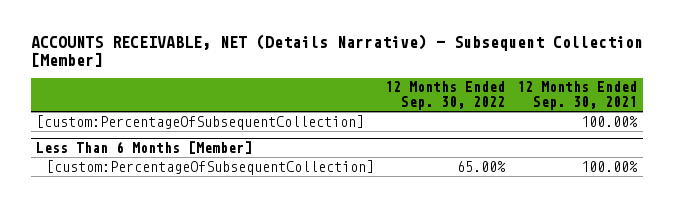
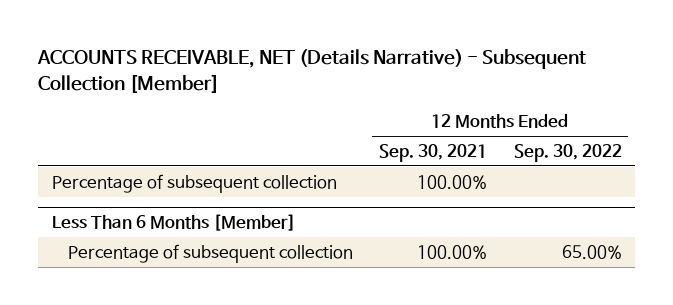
[36,114,365,130] [custom:PercentageOfSubsequentCollection] -> [51,173,337,193] Percentage of subsequent collection
[45,159,374,175] [custom:PercentageOfSubsequentCollection] -> [67,243,353,263] Percentage of subsequent collection

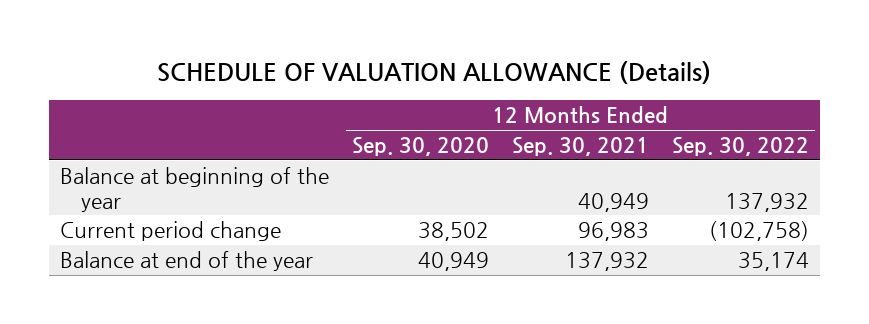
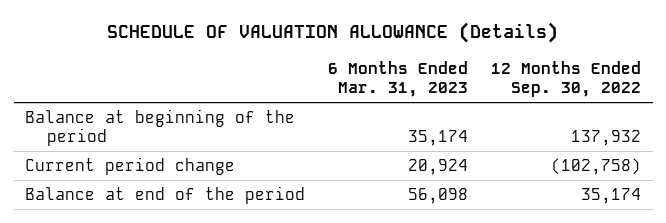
[352,137,490,157] Sep. 30, 2020 -> none
[511,137,649,157] Sep. 30, 2021 -> none
none -> [328,61,469,98] 6 Months Ended Mar. 31, 2023
[60,166,330,212] Balance at beginning of the year -> [25,109,296,147] Balance at beginning of the period
[60,250,314,271] Balance at end of the year -> [25,186,306,205] Balance at end of the period

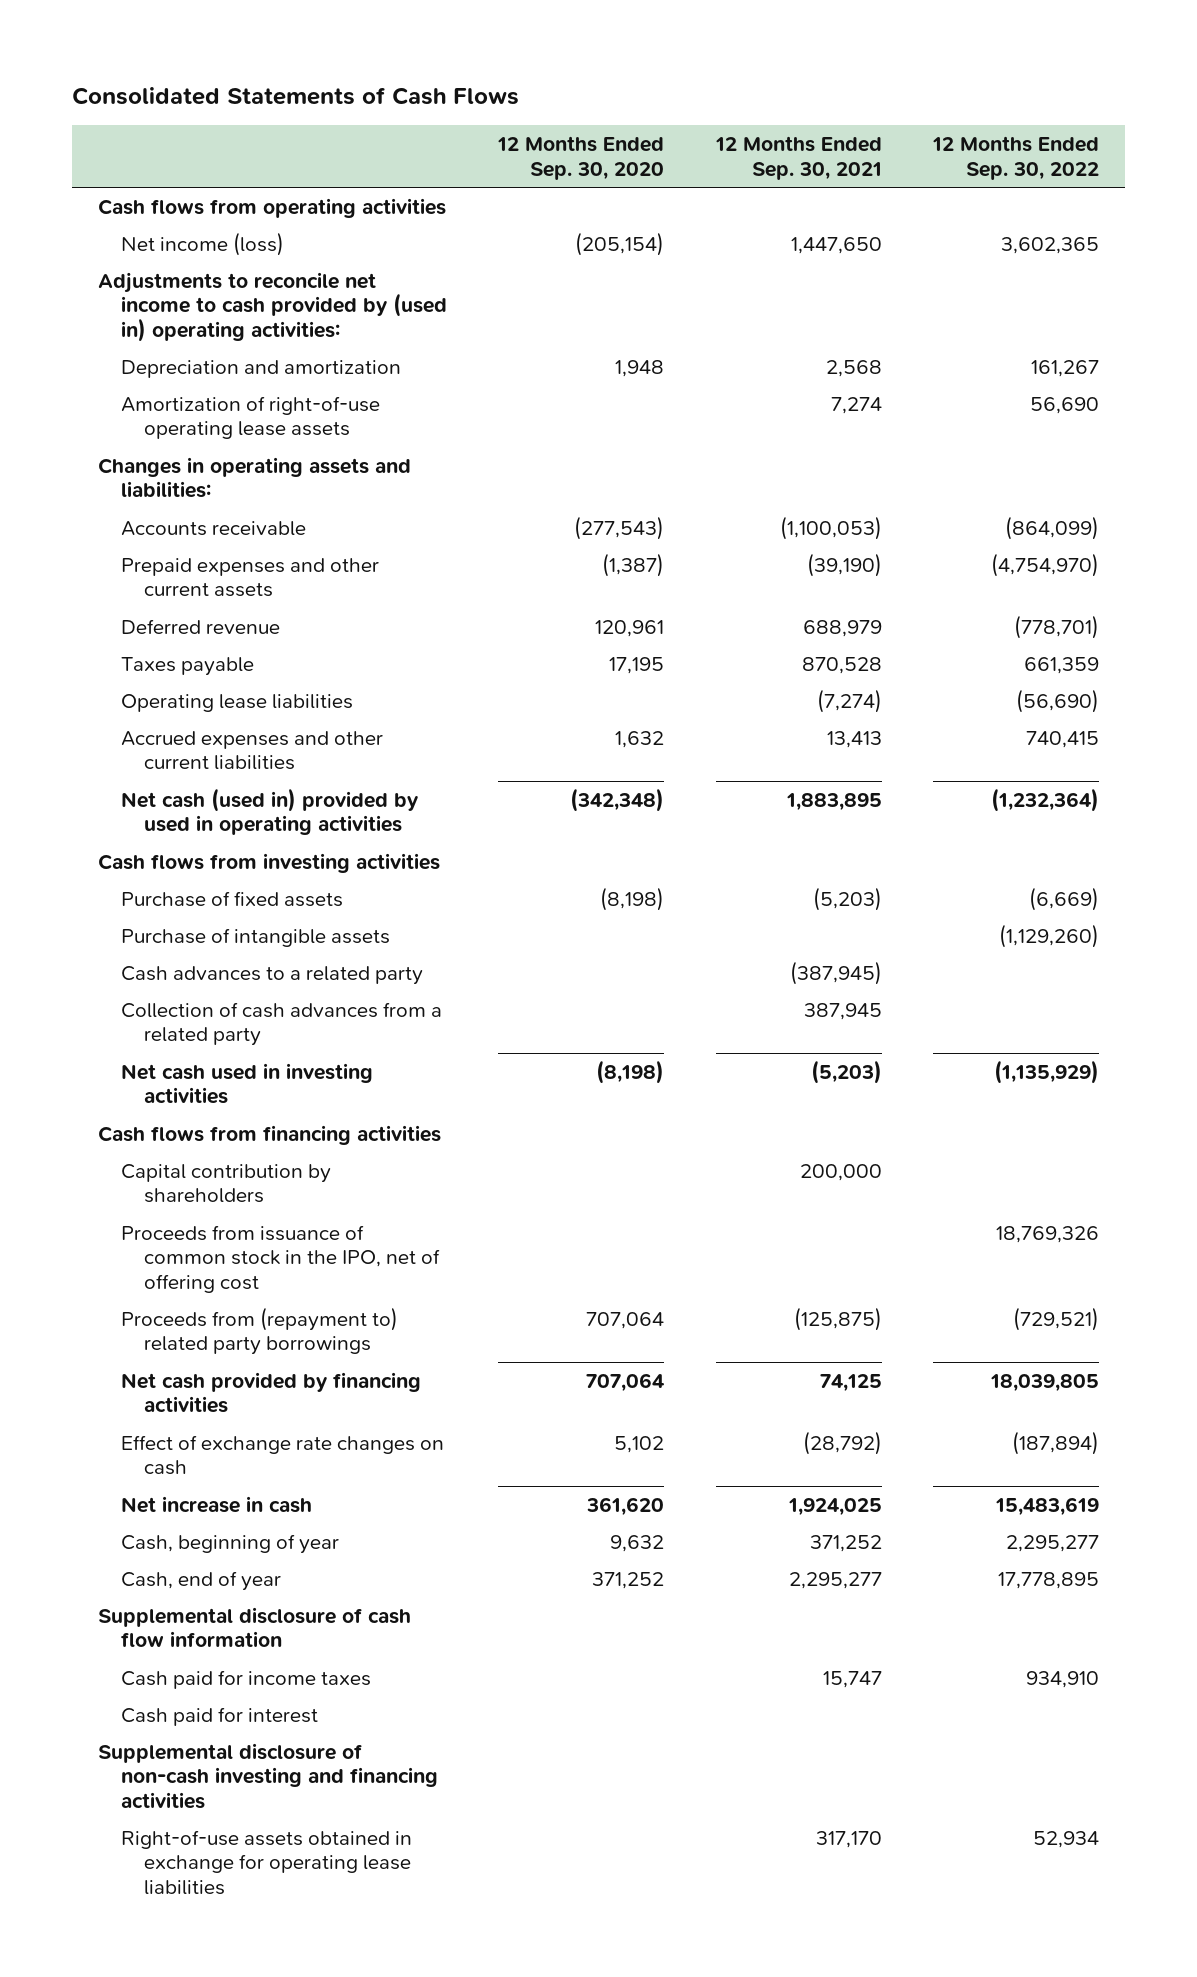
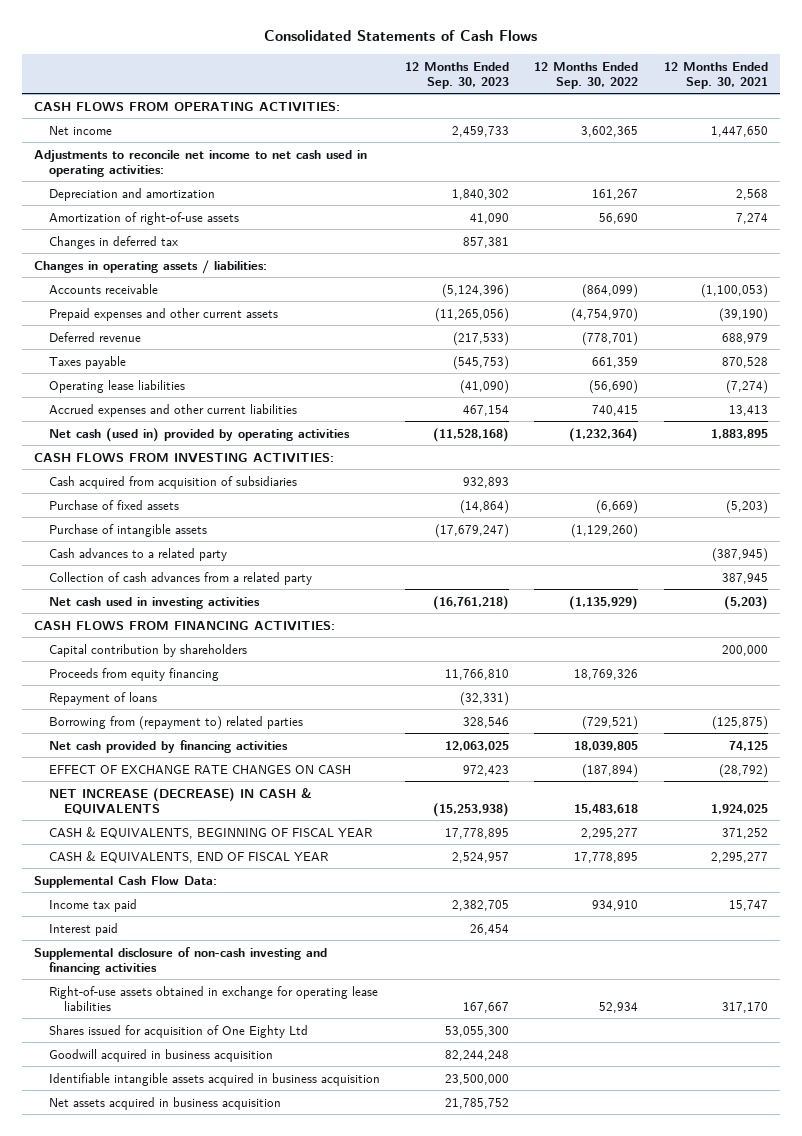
[497,135,665,180] 12 Months Ended Sep. 30, 2020 -> none
none -> [405,61,510,89] 12 Months Ended Sep. 30, 2023
[97,197,446,218] Cash flows from operating activities -> [34,101,341,112] CASH FLOWS FROM OPERATING ACTIVITIES:
[120,231,284,256] Net income (loss) -> [48,125,112,135] Net income
[97,271,447,343] Adjustments to reconcile net income to cash provided by (used in) operating activities: -> [34,149,368,177] Adjustments to reconcile net income to net cash used in operating activities:
[120,395,380,440] Amortization of right-of-use operating lease assets -> [48,211,239,225] Amortization of right-of-use assets
none -> [48,235,178,249] Changes in deferred tax
[97,456,411,499] Changes in operating assets and liabilities: -> [34,259,268,274] Changes in operating assets / liabilities:
[120,787,419,836] Net cash (used in) provided by used in operating activities -> [48,427,350,442] Net cash (used in) provided by operating activities
[97,852,440,873] Cash flows from investing activities -> [34,452,335,463] CASH FLOWS FROM INVESTING ACTIVITIES:
none -> [48,475,297,489] Cash acquired from acquisition of subsidiaries
[97,1124,441,1145] Cash flows from financing activities -> [34,620,336,631] CASH FLOWS FROM FINANCING ACTIVITIES:
[120,1224,440,1294] Proceeds from issuance of common stock in the IPO, net of offering cost -> [48,667,219,681] Proceeds from equity financing
none -> [48,691,157,705] Repayment of loans
[120,1306,398,1356] Proceeds from (repayment to) related party borrowings -> [48,715,303,730] Borrowing from (repayment to) related parties
[120,1434,444,1476] Effect of exchange rate changes on cash -> [48,764,351,774] EFFECT OF EXCHANGE RATE CHANGES ON CASH
[120,1495,312,1513] Net increase in cash -> [48,787,312,815] NET INCREASE (DECREASE) IN CASH & EQUIVALENTS
[995,1496,1100,1516] 15,483,619 -> [574,803,639,814] 15,483,618
[120,1533,339,1554] Cash, beginning of year -> [48,826,373,839] CASH & EQUIVALENTS, BEGINNING OF FISCAL YEAR
[120,1570,281,1591] Cash, end of year -> [48,850,329,863] CASH & EQUIVALENTS, END OF FISCAL YEAR
[97,1606,411,1648] Supplemental disclosure of cash flow information -> [34,875,218,888] Supplemental Cash Flow Data:
[120,1669,371,1689] Cash paid for income taxes -> [48,898,137,912] Income tax paid
[120,1706,318,1726] Cash paid for interest -> [48,922,118,936] Interest paid
none -> [48,1024,308,1038] Shares issued for acquisition of One Eighty Ltd
none -> [48,1048,273,1062] Goodwill acquired in business acquisition
none -> [48,1072,380,1086] Identifiable intangible assets acquired in business acquisition
none -> [48,1096,281,1110] Net assets acquired in business acquisition

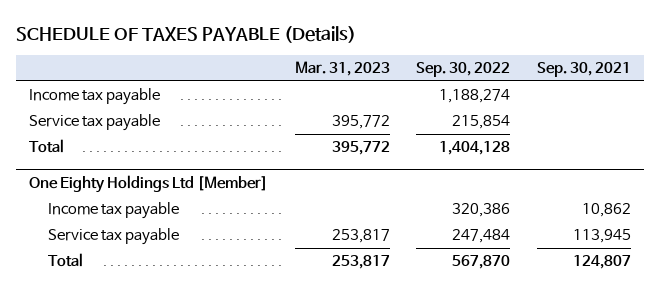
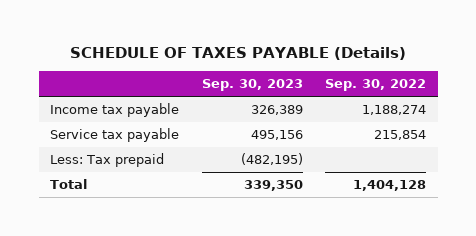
[294,61,390,77] Mar. 31, 2023 -> none
[536,62,631,78] Sep. 30, 2021 -> none
none -> [201,79,303,92] Sep. 30, 2023
none -> [50,153,165,168] Less: Tax prepaid
[29,175,269,194] One Eighty Holdings Ltd [Member] -> none
[47,202,179,220] Income tax payable -> none
[47,228,179,246] Service tax payable -> none
[47,253,83,268] Total -> none

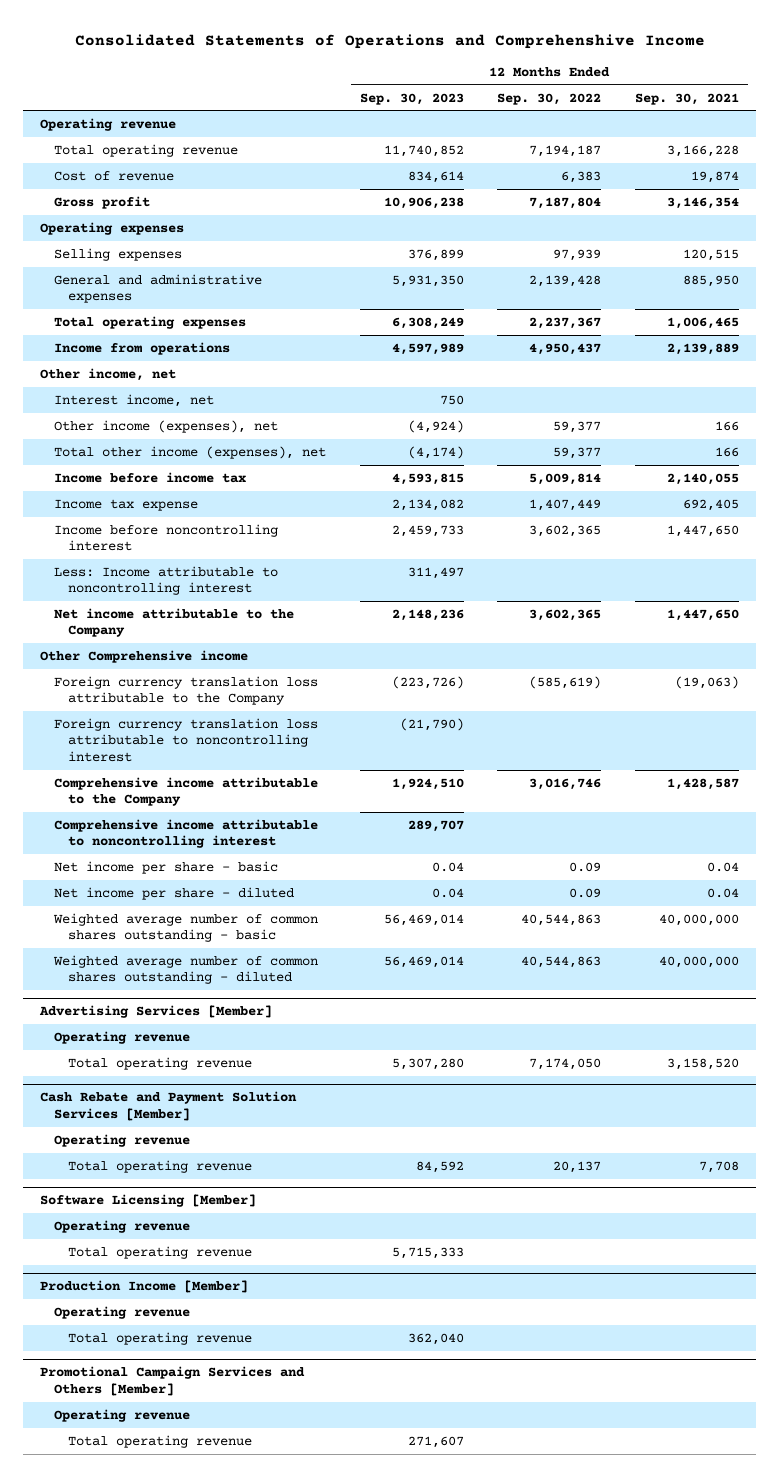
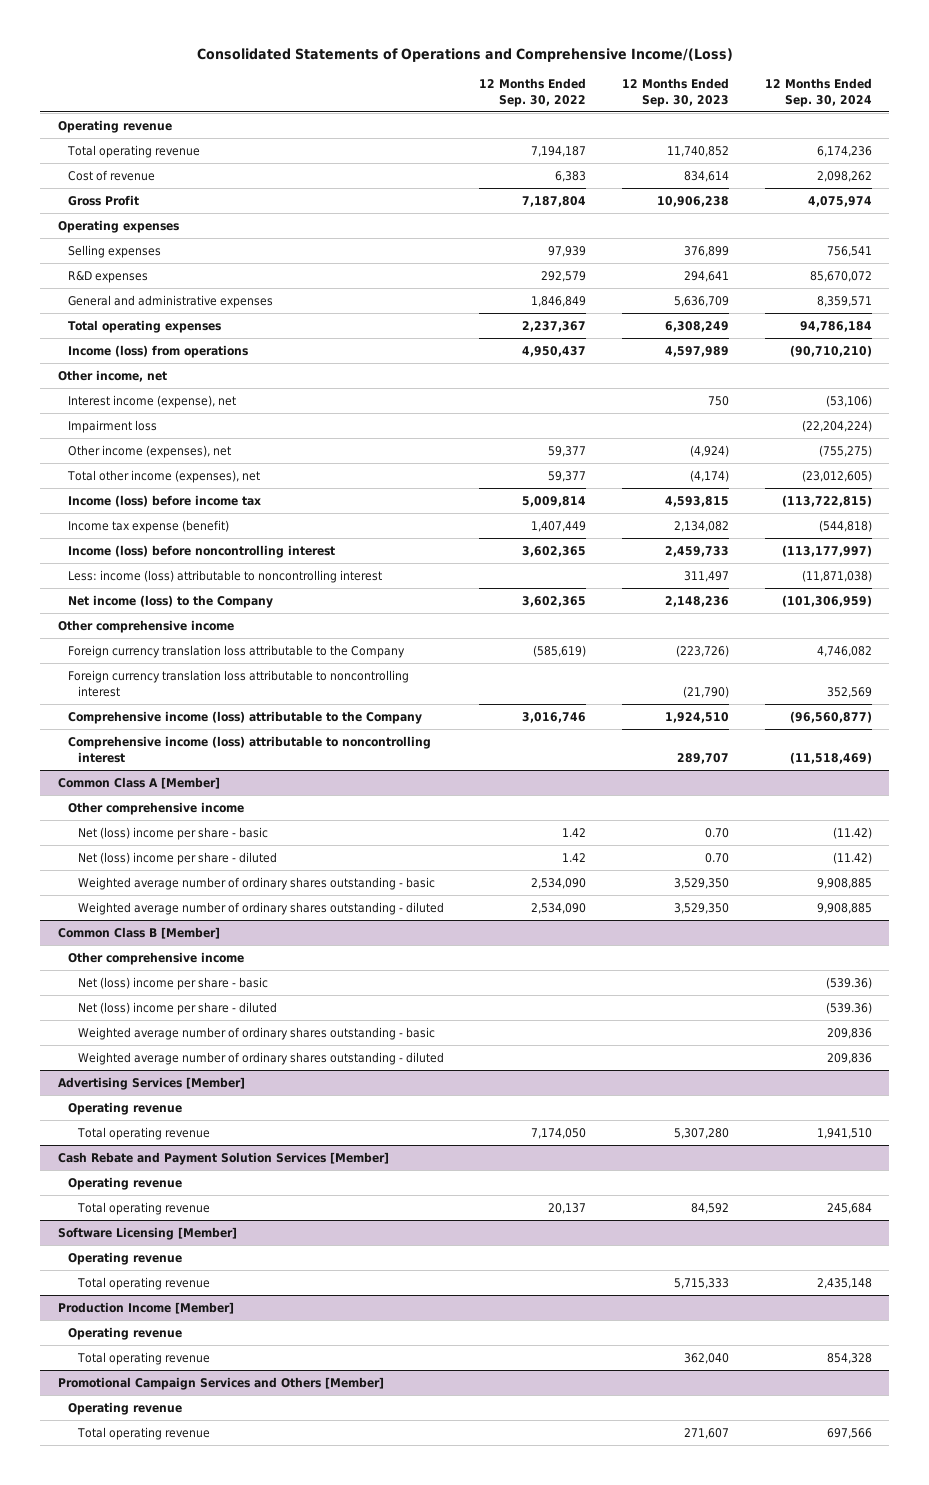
[74,33,705,49] Consolidated Statements of Operations and Comprehenshive Income -> [196,47,733,62] Consolidated Statements of Operations and Comprehensive Income/(Loss)
[635,92,740,105] Sep. 30, 2021 -> none
none -> [764,78,872,107] 12 Months Ended Sep. 30, 2024
[54,195,151,209] Gross profit -> [67,194,139,206] Gross Profit
none -> [67,270,148,283] R&D expenses
[391,274,464,287] 5,931,350 -> [673,295,729,307] 5,636,709
[529,274,602,287] 2,139,428 -> [531,295,587,307] 1,846,849
[54,341,231,355] Income from operations -> [67,344,248,358] Income (loss) from operations
[54,393,215,407] Interest income, net -> [67,394,236,408] Interest income (expense), net
none -> [67,419,157,433] Impairment loss
[54,471,247,483] Income before income tax -> [67,494,261,507] Income (loss) before income tax
[54,498,199,511] Income tax expense -> [67,519,229,533] Income tax expense (benefit)
[54,523,279,552] Income before noncontrolling interest -> [67,544,335,558] Income (loss) before noncontrolling interest
[54,565,279,596] Less: Income attributable to noncontrolling interest -> [67,569,382,583] Less: income (loss) attributable to noncontrolling interest
[54,607,295,638] Net income attributable to the Company -> [67,594,273,608] Net income (loss) to the Company
[40,649,249,663] Other Comprehensive income -> [57,619,234,633] Other comprehensive income
[54,776,319,807] Comprehensive income attributable to the Company -> [67,710,422,724] Comprehensive income (loss) attributable to the Company
[54,818,319,849] Comprehensive income attributable to noncontrolling interest -> [67,735,431,763] Comprehensive income (loss) attributable to noncontrolling interest
none -> [57,776,220,789] Common Class A [Member]
none -> [67,801,244,815] Other comprehensive income
[54,860,279,874] Net income per share - basic -> [77,826,268,840] Net (loss) income per share - basic
[431,861,464,872] 0.04 -> [704,827,729,838] 0.70
[569,861,602,872] 0.09 -> [562,827,587,837] 1.42
[54,886,295,900] Net income per share - diluted -> [77,851,277,865] Net (loss) income per share - diluted
[431,887,464,898] 0.04 -> [704,852,729,863] 0.70
[569,887,602,898] 0.09 -> [562,852,587,862] 1.42
[53,912,319,943] Weighted average number of common shares outstanding - basic -> [77,876,435,890] Weighted average number of ordinary shares outstanding - basic
[383,913,464,926] 56,469,014 -> [673,877,729,889] 3,529,350
[521,913,602,926] 40,544,863 -> [531,877,587,889] 2,534,090
[53,954,319,985] Weighted average number of common shares outstanding - diluted -> [77,901,444,915] Weighted average number of ordinary shares outstanding - diluted
[383,955,464,968] 56,469,014 -> [673,902,729,914] 3,529,350
[521,955,602,968] 40,544,863 -> [531,902,587,914] 2,534,090
none -> [57,926,220,939] Common Class B [Member]
none -> [67,951,244,965] Other comprehensive income
none -> [77,976,268,990] Net (loss) income per share - basic
none -> [77,1001,277,1015] Net (loss) income per share - diluted
none -> [77,1026,435,1040] Weighted average number of ordinary shares outstanding - basic
none -> [77,1051,444,1065] Weighted average number of ordinary shares outstanding - diluted

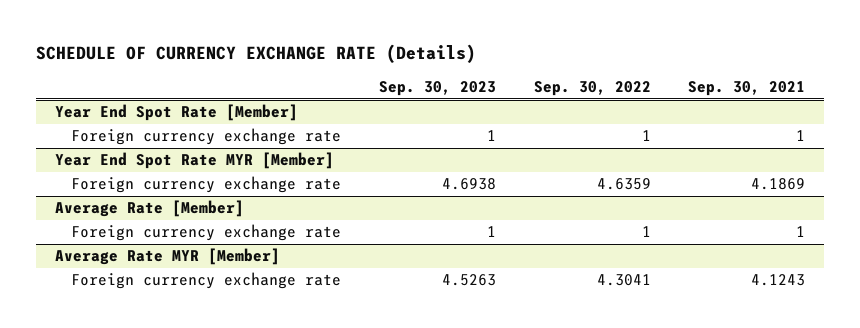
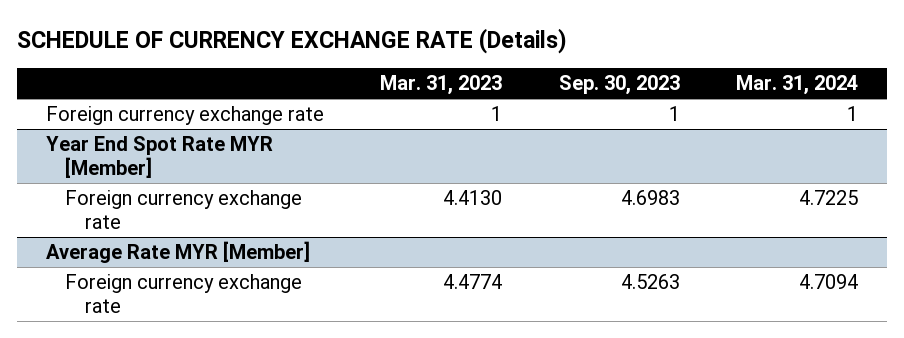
[533,81,651,97] Sep. 30, 2022 -> none
[688,81,806,97] Sep. 30, 2021 -> none
none -> [380,74,503,95] Mar. 31, 2023
none -> [736,74,859,95] Mar. 31, 2024
[54,104,298,122] Year End Spot Rate [Member] -> none
[54,200,244,218] Average Rate [Member] -> none
[71,224,342,242] Foreign currency exchange rate -> none
[441,178,496,191] 4.6938 -> [620,190,680,206] 4.6983

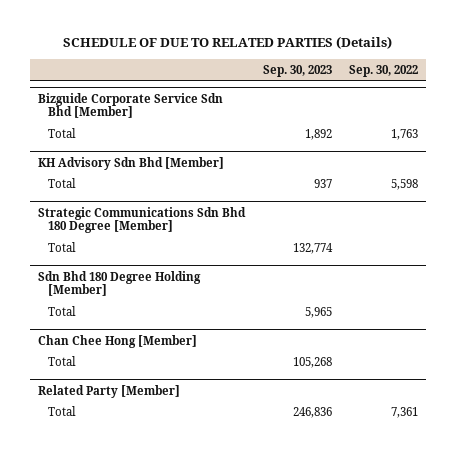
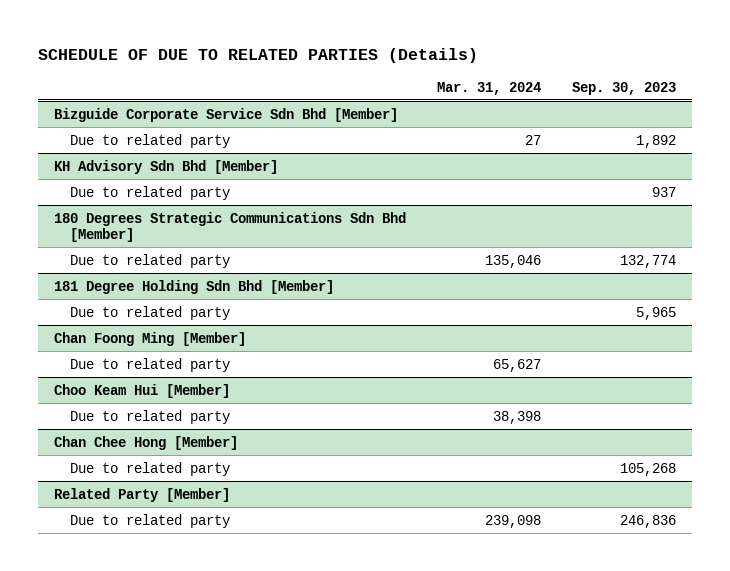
[348,64,418,77] Sep. 30, 2022 -> none
none -> [437,81,542,95] Mar. 31, 2024
[47,127,76,138] Total -> [69,133,230,148] Due to related party
[47,177,76,188] Total -> [69,185,230,200] Due to related party
[38,206,247,234] Strategic Communications Sdn Bhd 180 Degree [Member] -> [53,211,406,243] 180 Degrees Strategic Communications Sdn Bhd [Member]
[47,241,76,252] Total -> [69,253,230,268] Due to related party
[38,270,202,297] Sdn Bhd 180 Degree Holding [Member] -> [53,279,334,294] 181 Degree Holding Sdn Bhd [Member]
[47,305,76,316] Total -> [69,305,230,320] Due to related party
none -> [53,331,246,346] Chan Foong Ming [Member]
none -> [69,357,230,372] Due to related party
none -> [53,383,230,398] Choo Keam Hui [Member]
none -> [69,409,230,424] Due to related party
[47,355,76,366] Total -> [69,461,230,476] Due to related party
[47,405,76,416] Total -> [69,513,230,528] Due to related party

